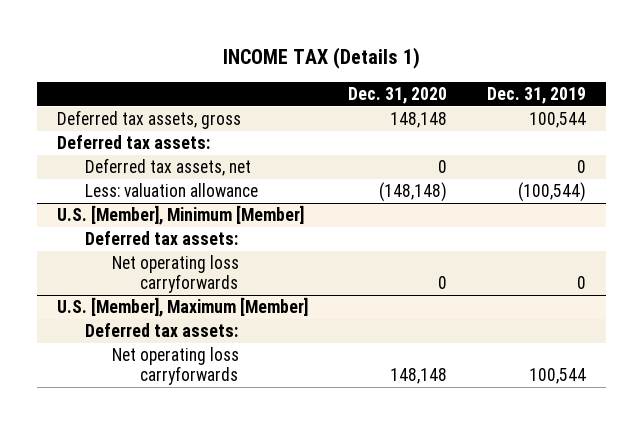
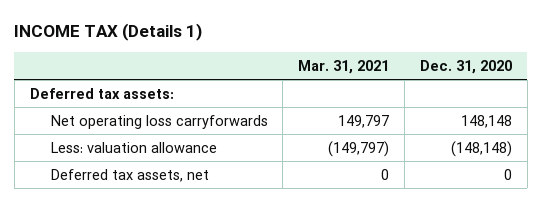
[487,86,587,104] Dec. 31, 2019 -> none
none -> [298,59,390,74] Mar. 31, 2021
[57,110,242,130] Deferred tax assets, gross -> none
[57,205,305,226] U.S. [Member], Minimum [Member] -> none
[84,231,238,246] Deferred tax assets: -> none
[112,255,240,294] Net operating loss carryforwards -> none
[57,297,309,318] U.S. [Member], Maximum [Member] -> none
[84,323,238,338] Deferred tax assets: -> none
[84,183,258,198] Less: valuation allowance -> [50,141,217,153] Less: valuation allowance
[84,158,251,177] Deferred tax assets, net -> [50,168,209,182] Deferred tax assets, net

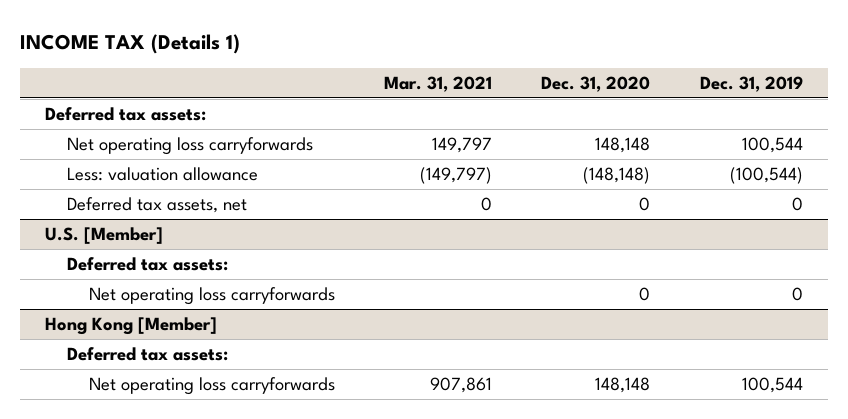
none -> [699,75,803,92] Dec. 31, 2019
none -> [45,227,164,245] U.S. [Member]
none -> [66,257,228,272] Deferred tax assets:
none -> [88,287,335,306] Net operating loss carryforwards
none -> [45,317,218,336] Hong Kong [Member]
none -> [66,347,228,362] Deferred tax assets:
none -> [88,377,335,396] Net operating loss carryforwards

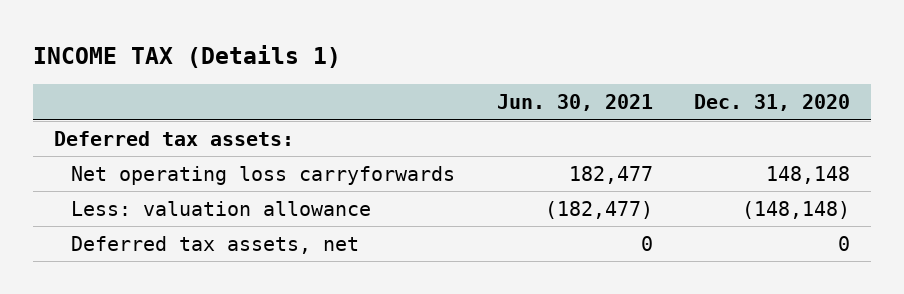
[384,75,493,92] Mar. 31, 2021 -> none
[699,75,803,92] Dec. 31, 2019 -> none
none -> [496,94,653,112] Jun. 30, 2021
[45,227,164,245] U.S. [Member] -> none
[66,257,228,272] Deferred tax assets: -> none
[88,287,335,306] Net operating loss carryforwards -> none
[45,317,218,336] Hong Kong [Member] -> none
[66,347,228,362] Deferred tax assets: -> none
[88,377,335,396] Net operating loss carryforwards -> none

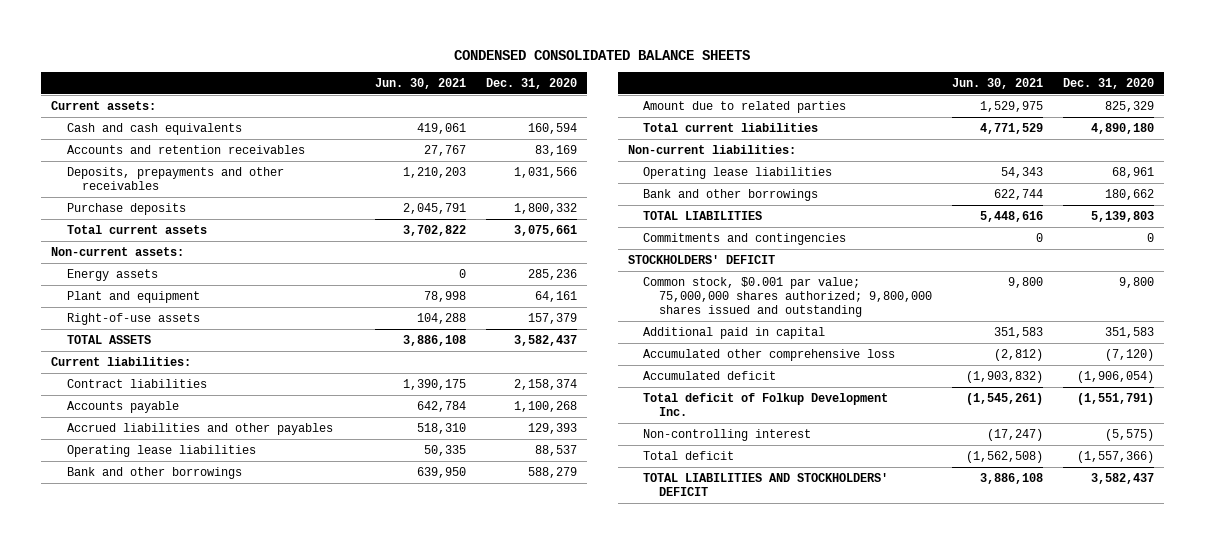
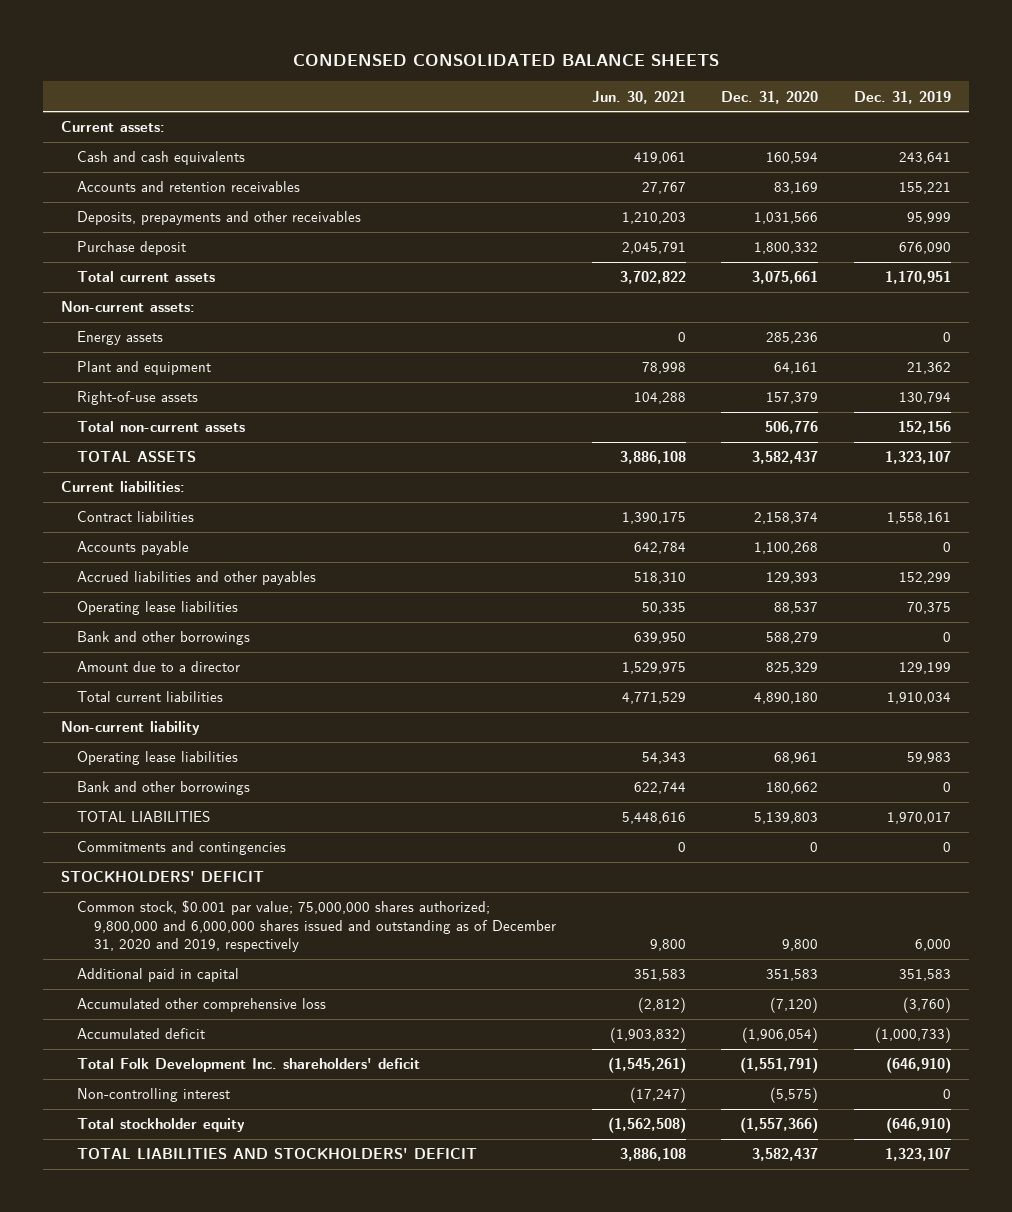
none -> [853,90,951,104] Dec. 31, 2019
[66,202,186,215] Purchase deposits -> [77,241,187,256] Purchase deposit
none -> [77,421,246,433] Total non-current assets
[643,100,847,113] Amount due to related parties -> [77,661,241,673] Amount due to a director
[627,144,796,154] Non-current liabilities: -> [61,721,201,736] Non-current liability
[643,276,932,318] Common stock, $0.001 par value; 75,000,000 shares authorized; 9,800,000 shares issued and outstanding -> [77,900,556,953] Common stock, $0.001 par value; 75,000,000 shares authorized; 9,800,000 and 6,000,000 shares issued and outstanding as of December 31, 2020 and 2019, respectively
[643,392,889,416] Total deficit of Folkup Development Inc. -> [77,1058,421,1073] Total Folk Development Inc. shareholders' deficit
[643,450,735,460] Total deficit -> [77,1118,246,1133] Total stockholder equity

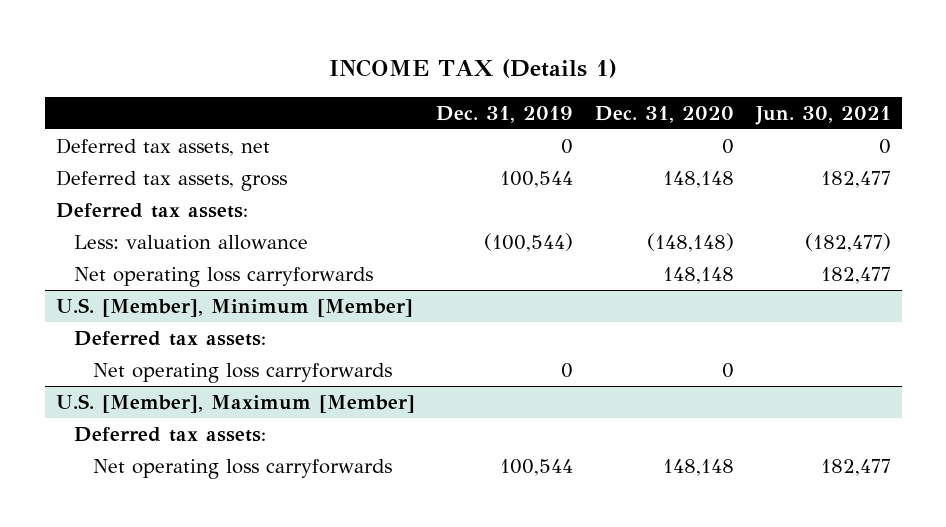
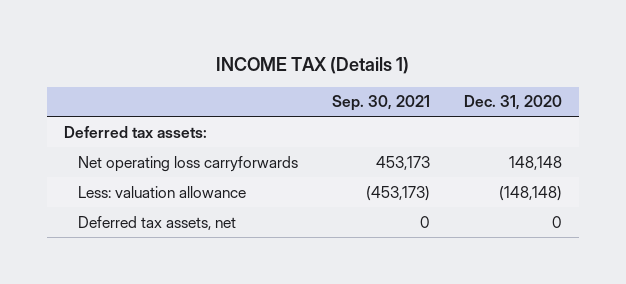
[436,105,574,123] Dec. 31, 2019 -> none
[754,105,891,125] Jun. 30, 2021 -> none
none -> [331,95,430,112] Sep. 30, 2021
[55,170,287,192] Deferred tax assets, gross -> none
[55,298,413,318] U.S. [Member], Minimum [Member] -> none
[74,331,267,347] Deferred tax assets: -> none
[92,363,392,384] Net operating loss carryforwards -> none
[55,394,415,414] U.S. [Member], Maximum [Member] -> none
[74,427,267,443] Deferred tax assets: -> none
[92,459,392,480] Net operating loss carryforwards -> none
[74,235,309,251] Less: valuation allowance -> [77,185,246,198] Less: valuation allowance
[55,138,270,157] Deferred tax assets, net -> [77,215,236,230] Deferred tax assets, net

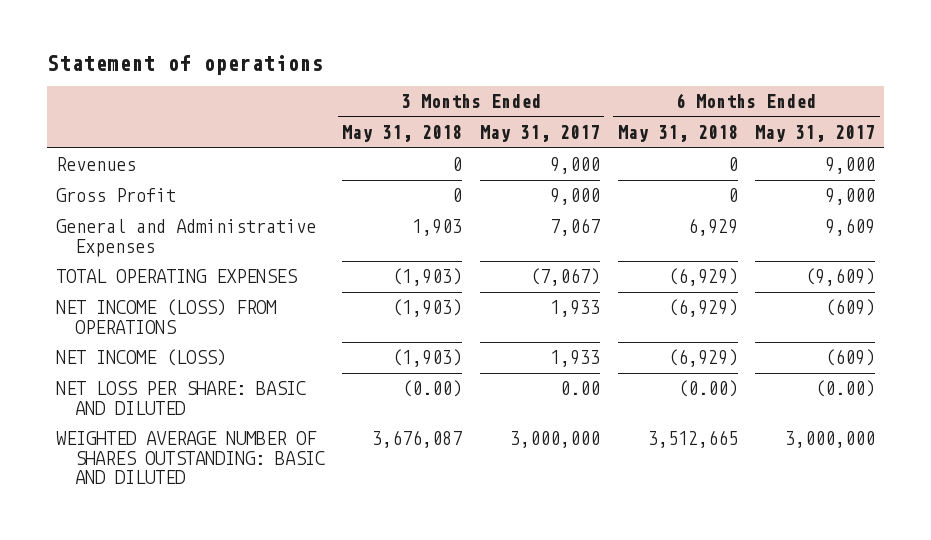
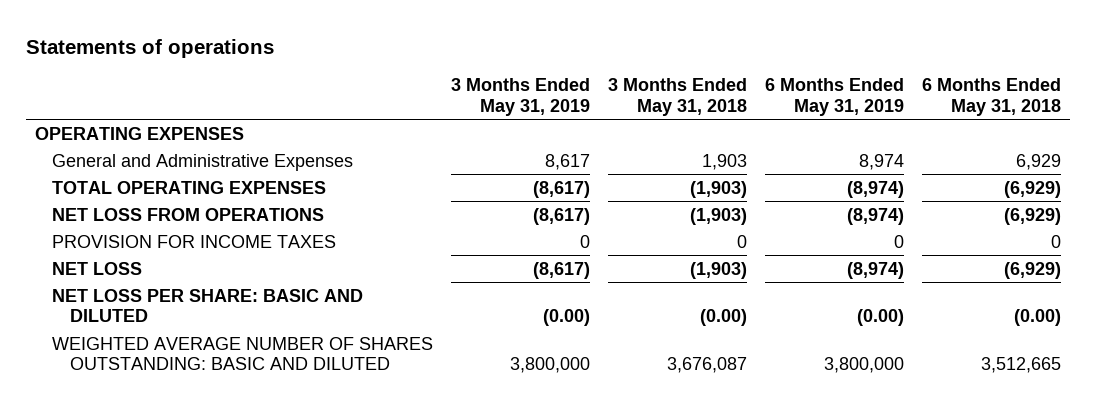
[47,54,324,75] Statement of operations -> [25,38,274,58] Statements of operations
[479,125,600,143] May 31, 2017 -> none
[755,125,876,143] May 31, 2017 -> none
none -> [451,78,591,116] 3 Months Ended May 31, 2019
none -> [765,78,905,116] 6 Months Ended May 31, 2019
[55,157,136,172] Revenues -> none
[55,188,176,203] Gross Profit -> none
none -> [34,126,244,140] OPERATING EXPENSES
[55,299,277,334] NET INCOME (LOSS) FROM OPERATIONS -> [52,207,325,221] NET LOSS FROM OPERATIONS
none -> [52,234,337,248] PROVISION FOR INCOME TAXES
[55,349,226,367] NET INCOME (LOSS) -> [52,261,143,275] NET LOSS

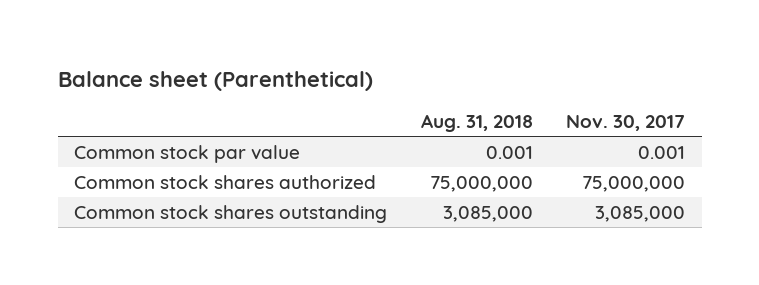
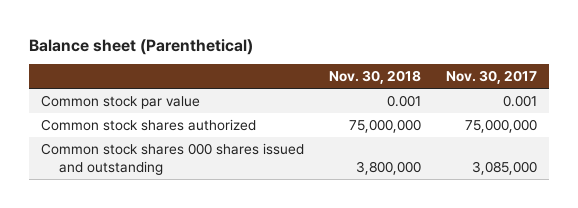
[420,113,533,132] Aug. 31, 2018 -> none
none -> [329,70,422,85] Nov. 30, 2018
[74,204,388,223] Common stock shares outstanding -> [41,142,305,175] Common stock shares 000 shares issued and outstanding

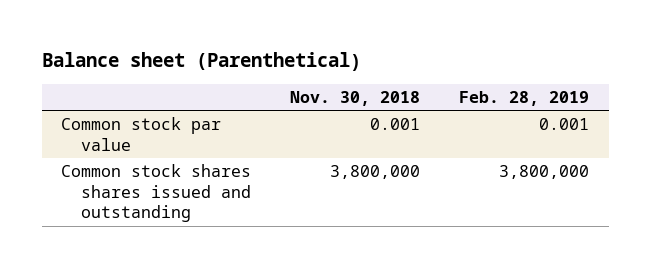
[445,70,537,85] Nov. 30, 2017 -> none
none -> [459,90,590,106] Feb. 28, 2019
[41,118,257,131] Common stock shares authorized -> none
[41,142,305,175] Common stock shares 000 shares issued and outstanding -> [61,164,252,223] Common stock shares shares issued and outstanding

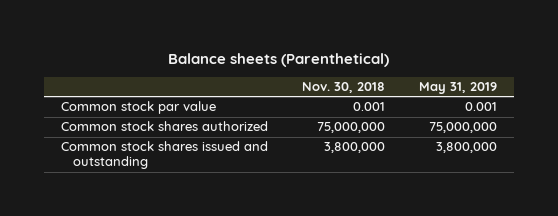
[41,52,361,72] Balance sheet (Parenthetical) -> [167,52,389,67] Balance sheets (Parenthetical)
[459,90,590,106] Feb. 28, 2019 -> none
none -> [418,82,497,95] May 31, 2019
none -> [61,121,269,132] Common stock shares authorized
[61,164,252,223] Common stock shares shares issued and outstanding -> [61,141,269,170] Common stock shares issued and outstanding

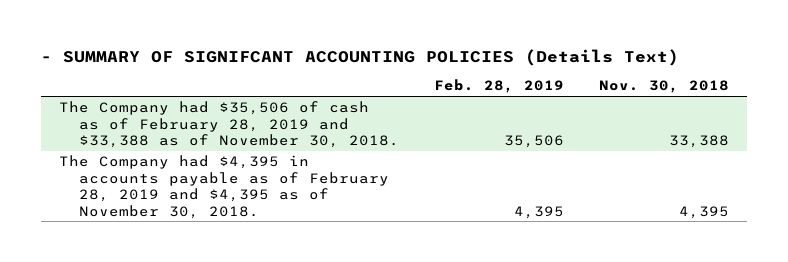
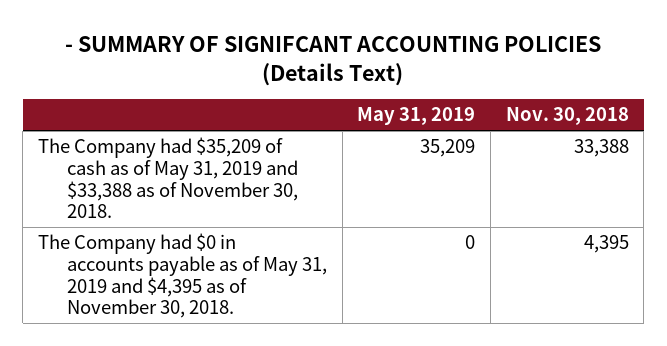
[433,79,564,94] Feb. 28, 2019 -> none
none -> [357,107,476,126] May 31, 2019
[58,101,399,149] The Company had $35,506 of cash as of February 28, 2019 and $33,388 as of November 30, 2018. -> [37,137,299,219] The Company had $35,209 of cash as of May 31, 2019 and $33,388 as of November 30, 2018.
[58,155,389,219] The Company had $4,395 in accounts payable as of February 28, 2019 and $4,395 as of November 30, 2018. -> [37,233,328,319] The Company had $0 in accounts payable as of May 31, 2019 and $4,395 as of November 30, 2018.

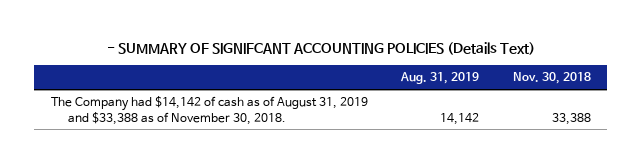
[357,107,476,126] May 31, 2019 -> none
none -> [400,72,480,85] Aug. 31, 2019
[37,233,328,319] The Company had $0 in accounts payable as of May 31, 2019 and $4,395 as of November 30, 2018. -> none
[37,137,299,219] The Company had $35,209 of cash as of May 31, 2019 and $33,388 as of November 30, 2018. -> [50,96,368,125] The Company had $14,142 of cash as of August 31, 2019 and $33,388 as of November 30, 2018.

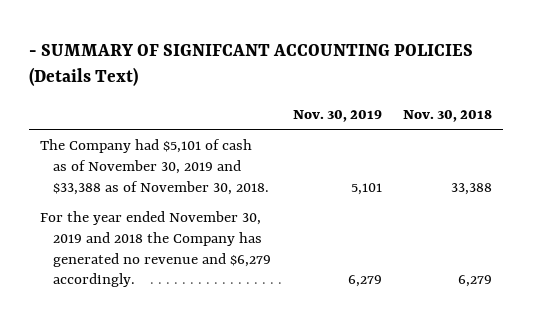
[400,72,480,85] Aug. 31, 2019 -> none
none -> [292,109,382,122] Nov. 30, 2019
[50,96,368,125] The Company had $14,142 of cash as of August 31, 2019 and $33,388 as of November 30, 2018. -> [40,138,270,195] The Company had $5,101 of cash as of November 30, 2019 and $33,388 as of November 30, 2018.
none -> [40,210,272,288] For the year ended November 30, 2019 and 2018 the Company has generated no revenue and $6,279 accordingly.

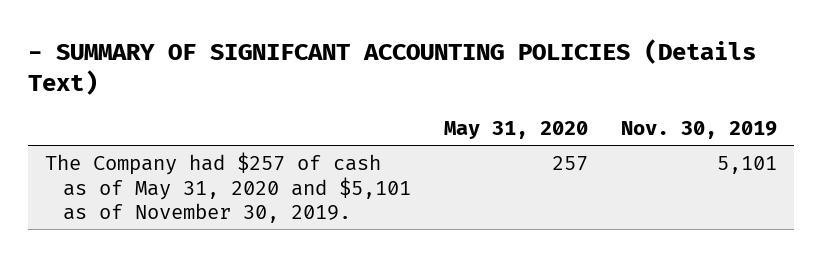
[403,109,493,122] Nov. 30, 2018 -> none
none -> [444,121,589,140] May 31, 2020
[40,210,272,288] For the year ended November 30, 2019 and 2018 the Company has generated no revenue and $6,279 accordingly. -> none
[40,138,270,195] The Company had $5,101 of cash as of November 30, 2019 and $33,388 as of November 30, 2018. -> [44,152,412,224] The Company had $257 of cash as of May 31, 2020 and $5,101 as of November 30, 2019.

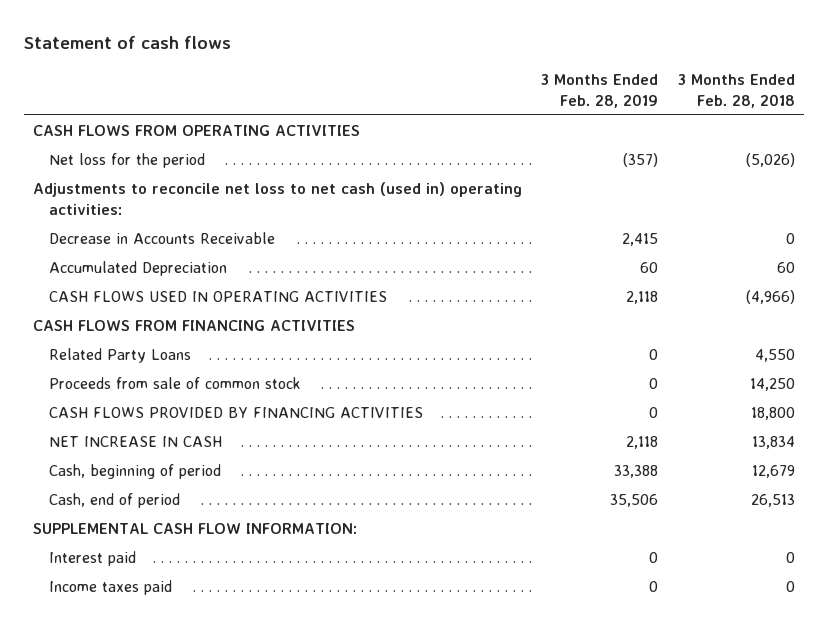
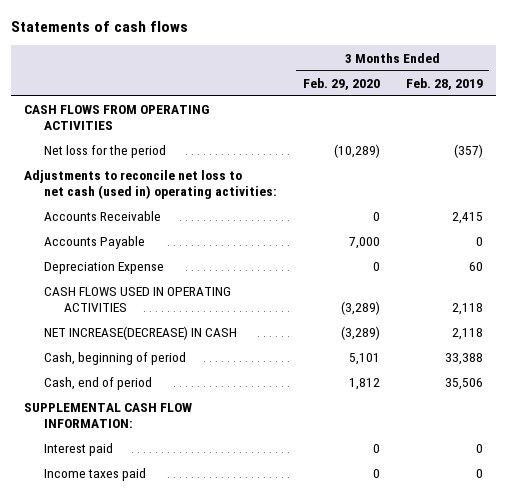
[23,35,231,49] Statement of cash flows -> [11,20,189,32] Statements of cash flows
[677,74,795,108] 3 Months Ended Feb. 28, 2018 -> none
none -> [302,78,380,91] Feb. 29, 2020
[48,232,275,245] Decrease in Accounts Receivable -> [43,211,161,222] Accounts Receivable
none -> [43,236,145,250] Accounts Payable
[48,261,227,277] Accumulated Depreciation -> [43,262,164,275] Depreciation Expense
[33,320,356,332] CASH FLOWS FROM FINANCING ACTIVITIES -> none
[48,348,191,364] Related Party Loans -> none
[48,377,301,390] Proceeds from sale of common stock -> none
[48,407,423,419] CASH FLOWS PROVIDED BY FINANCING ACTIVITIES -> none
[48,436,222,448] NET INCREASE IN CASH -> [43,326,237,341] NET INCREASE(DECREASE) IN CASH

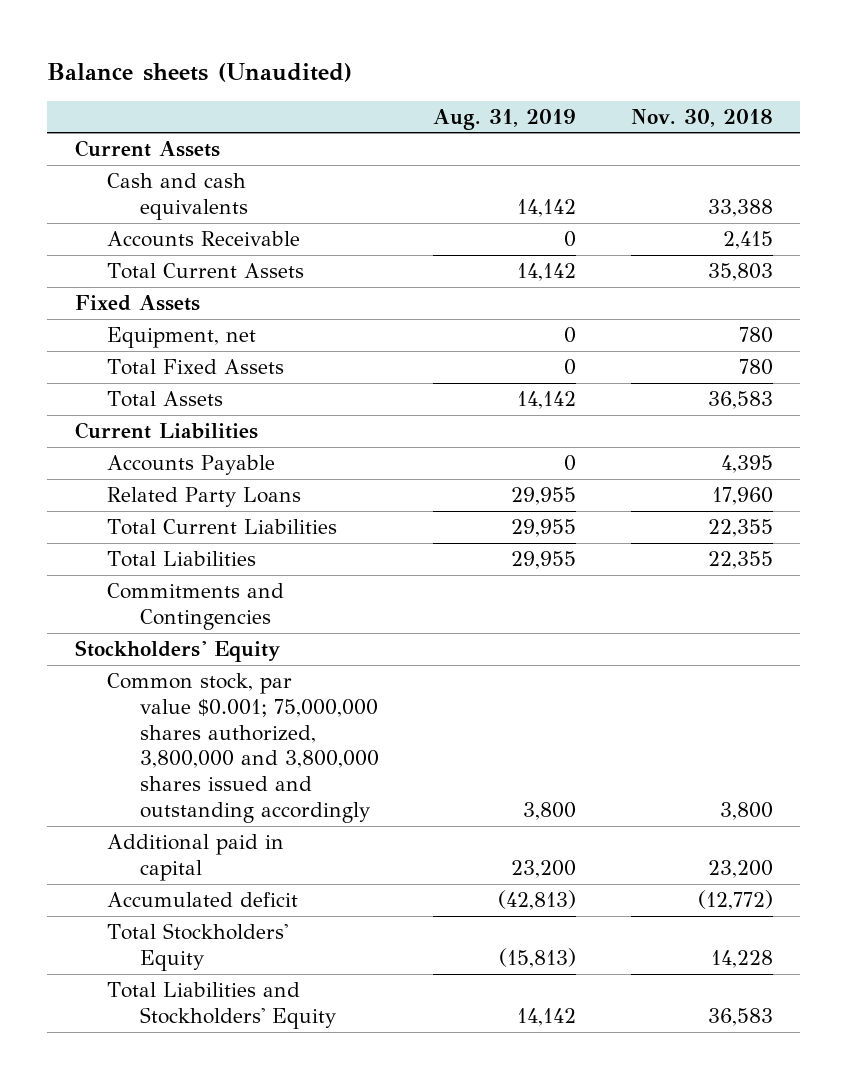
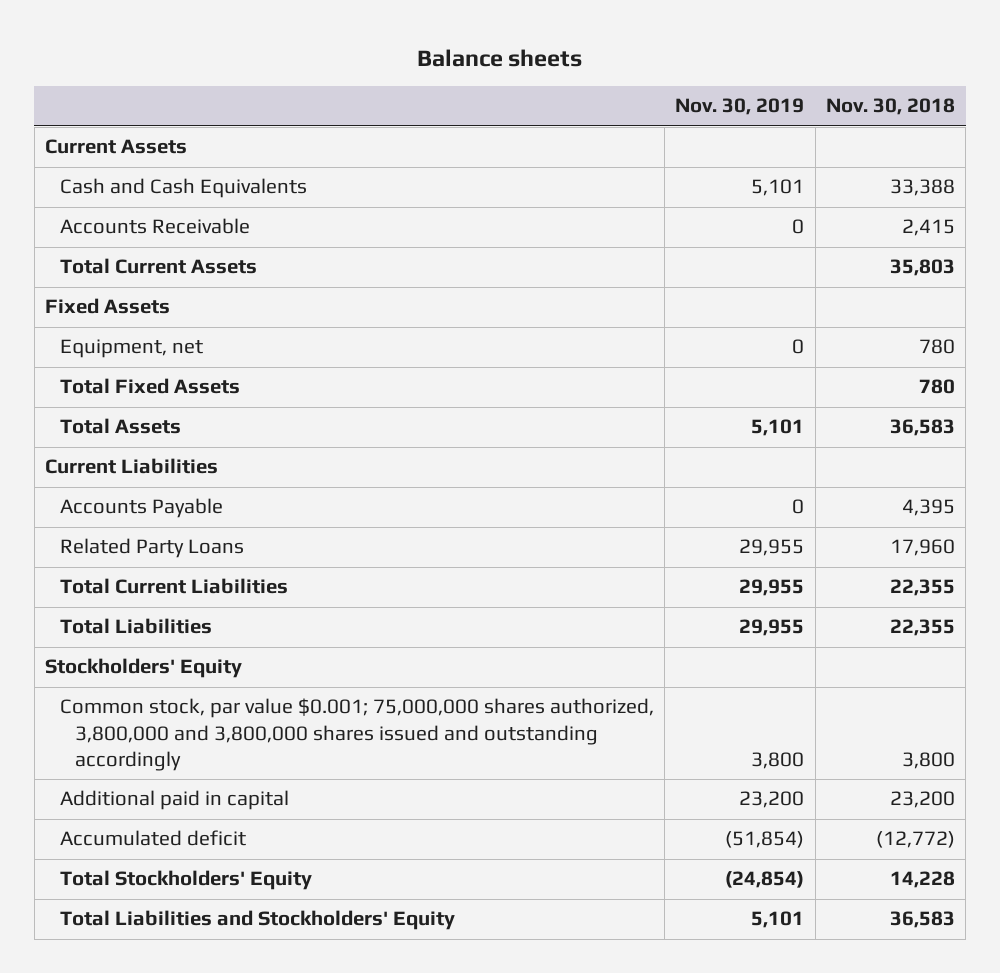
[47,62,353,82] Balance sheets (Unaudited) -> [416,48,582,67] Balance sheets
[433,108,577,130] Aug. 31, 2019 -> none
none -> [675,98,805,116] Nov. 30, 2019
[107,173,248,220] Cash and cash equivalents -> [59,178,307,199] Cash and Cash Equivalents
[107,583,285,630] Commitments and Contingencies -> none

